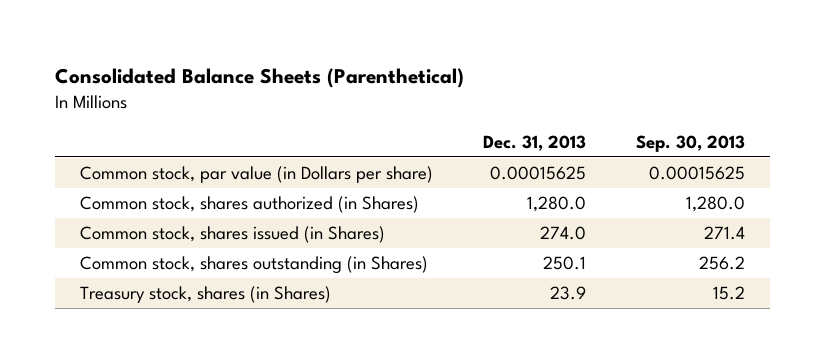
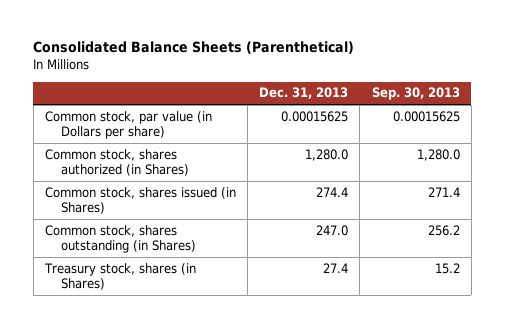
[539,226,586,241] 274.0 -> [316,186,349,197] 274.4
[542,256,586,271] 250.1 -> [316,224,349,236] 247.0
[549,286,586,301] 23.9 -> [323,262,349,273] 27.4

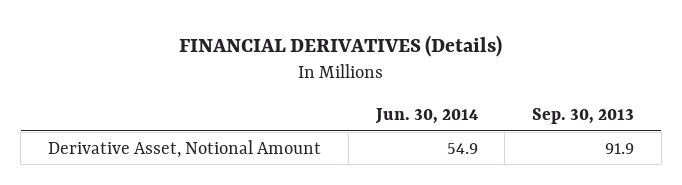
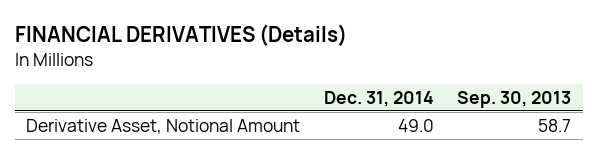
[374,108,478,125] Jun. 30, 2014 -> none
none -> [323,90,434,107] Dec. 31, 2014
[605,142,635,154] 91.9 -> [537,118,571,132] 58.7

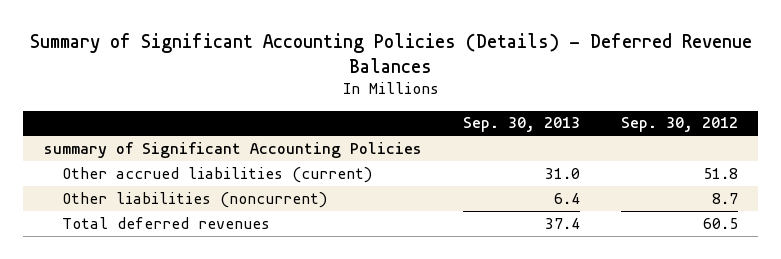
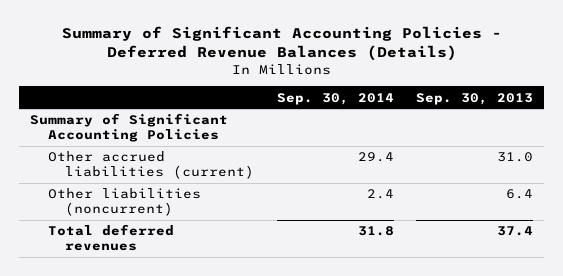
[29,32,752,73] Summary of Significant Accounting Policies (Details) - Deferred Revenue Balances -> [61,26,502,62] Summary of Significant Accounting Policies - Deferred Revenue Balances (Details)
[620,117,738,133] Sep. 30, 2012 -> none
none -> [276,92,394,105] Sep. 30, 2014
[43,141,422,158] summary of Significant Accounting Policies -> [30,113,229,143] Summary of Significant Accounting Policies

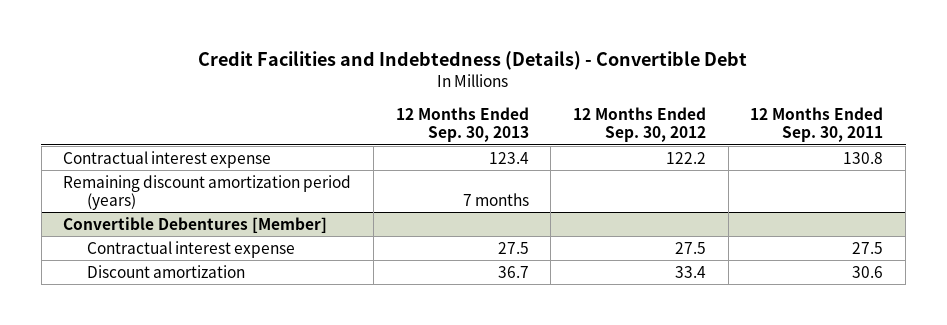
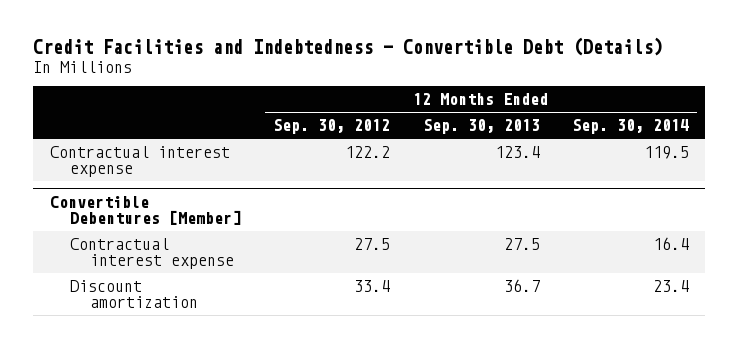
[198,50,748,70] Credit Facilities and Indebtedness (Details) - Convertible Debt -> [33,37,664,57] Credit Facilities and Indebtedness - Convertible Debt (Details)
[750,107,884,143] 12 Months Ended Sep. 30, 2011 -> none
none -> [572,119,690,135] Sep. 30, 2014
[63,174,352,210] Remaining discount amortization period (years) -> none

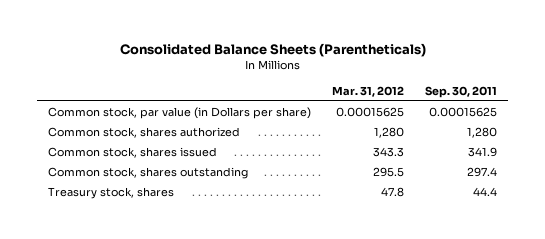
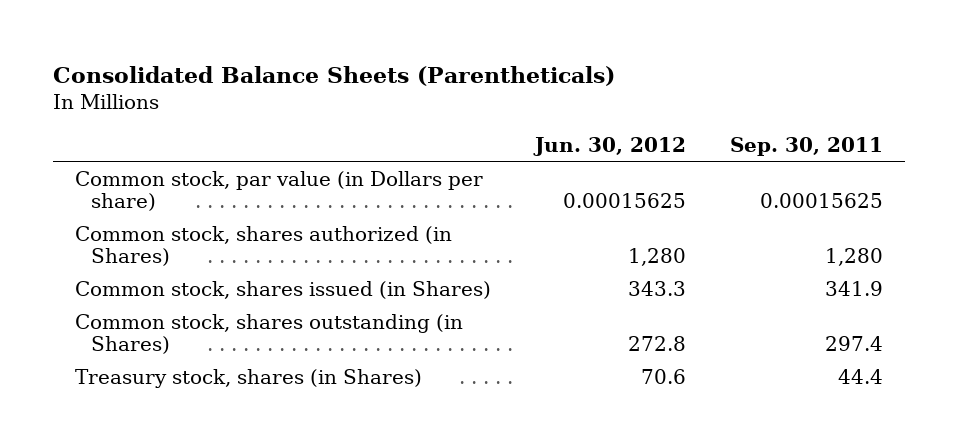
[332,85,405,97] Mar. 31, 2012 -> none
none -> [532,136,686,156] Jun. 30, 2012
[47,127,240,139] Common stock, shares authorized -> [74,225,452,267] Common stock, shares authorized (in Shares)
[47,147,217,159] Common stock, shares issued -> [74,280,491,299] Common stock, shares issued (in Shares)
[47,167,248,180] Common stock, shares outstanding -> [74,313,463,355] Common stock, shares outstanding (in Shares)
[47,187,174,200] Treasury stock, shares -> [74,368,422,388] Treasury stock, shares (in Shares)

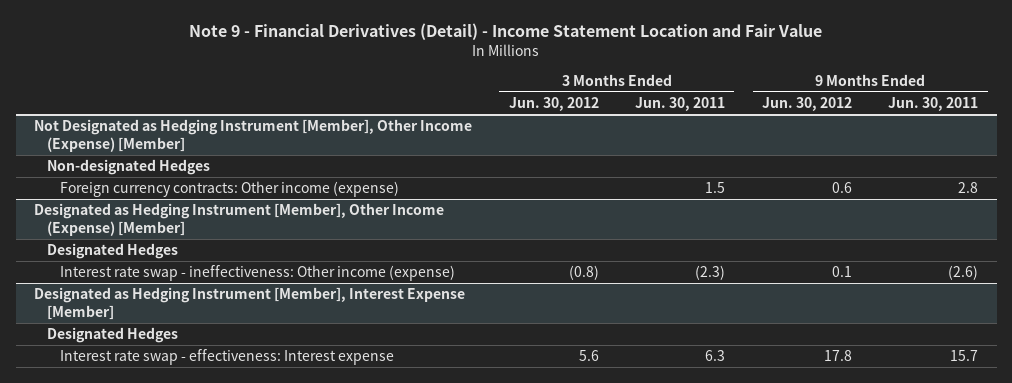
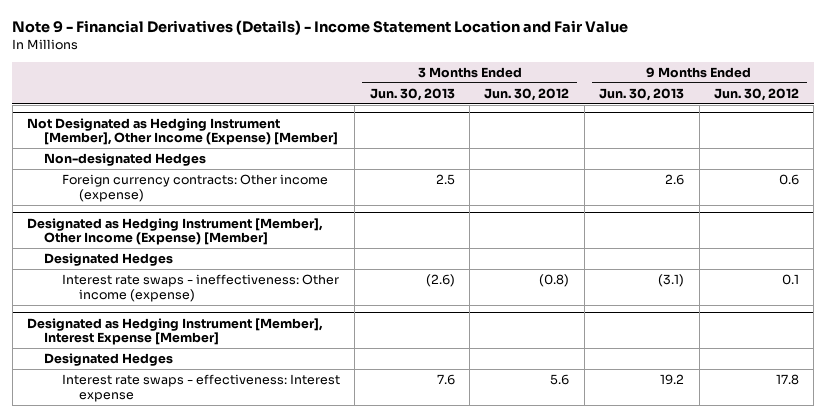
[189,23,823,41] Note 9 - Financial Derivatives (Detail) - Income Statement Location and Fair Value -> [12,19,629,35] Note 9 - Financial Derivatives (Details) - Income Statement Location and Fair Value
[635,97,726,112] Jun. 30, 2011 -> none
[888,97,979,112] Jun. 30, 2011 -> none
none -> [369,87,455,101] Jun. 30, 2013
none -> [599,87,685,101] Jun. 30, 2013
[59,265,455,282] Interest rate swap - ineffectiveness: Other income (expense) -> [61,274,339,302] Interest rate swaps - ineffectiveness: Other income (expense)
[59,349,394,366] Interest rate swap - effectiveness: Interest expense -> [61,374,340,402] Interest rate swaps - effectiveness: Interest expense

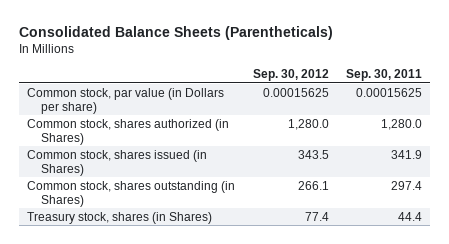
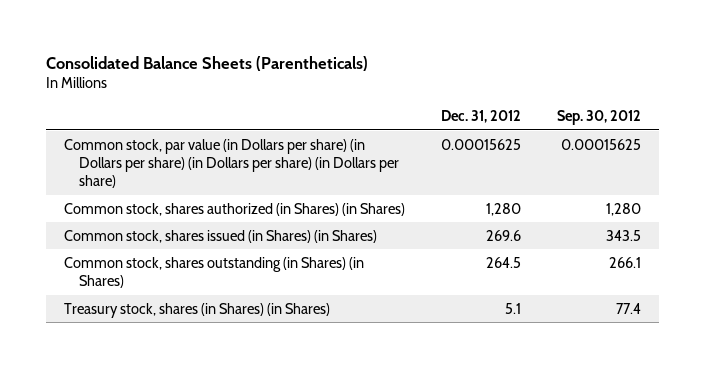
[345,69,422,82] Sep. 30, 2011 -> none
none -> [441,110,522,124] Dec. 31, 2012
[27,87,225,114] Common stock, par value (in Dollars per share) -> [64,138,399,189] Common stock, par value (in Dollars per share) (in Dollars per share) (in Dollars per share) (in Dollars per share)
[27,118,230,145] Common stock, shares authorized (in Shares) -> [64,202,406,216] Common stock, shares authorized (in Shares) (in Shares)
[287,118,329,130] 1,280.0 -> [606,202,642,216] 1,280
[27,149,208,176] Common stock, shares issued (in Shares) -> [64,229,378,243] Common stock, shares issued (in Shares) (in Shares)
[27,180,236,207] Common stock, shares outstanding (in Shares) -> [64,256,365,289] Common stock, shares outstanding (in Shares) (in Shares)
[27,211,213,224] Treasury stock, shares (in Shares) -> [64,302,331,318] Treasury stock, shares (in Shares) (in Shares)

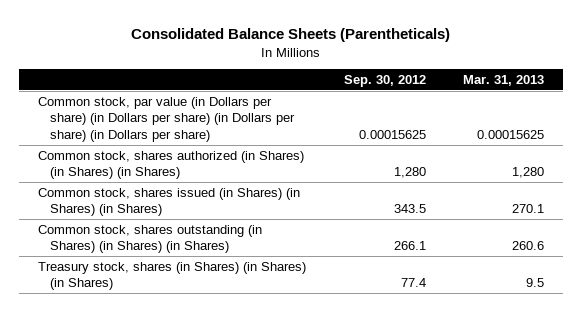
[441,110,522,124] Dec. 31, 2012 -> none
none -> [463,74,545,86] Mar. 31, 2013
[64,202,406,216] Common stock, shares authorized (in Shares) (in Shares) -> [38,150,305,180] Common stock, shares authorized (in Shares) (in Shares) (in Shares)
[64,229,378,243] Common stock, shares issued (in Shares) (in Shares) -> [38,187,301,217] Common stock, shares issued (in Shares) (in Shares) (in Shares)
[64,256,365,289] Common stock, shares outstanding (in Shares) (in Shares) -> [38,224,263,254] Common stock, shares outstanding (in Shares) (in Shares) (in Shares)
[64,302,331,318] Treasury stock, shares (in Shares) (in Shares) -> [38,261,307,291] Treasury stock, shares (in Shares) (in Shares) (in Shares)

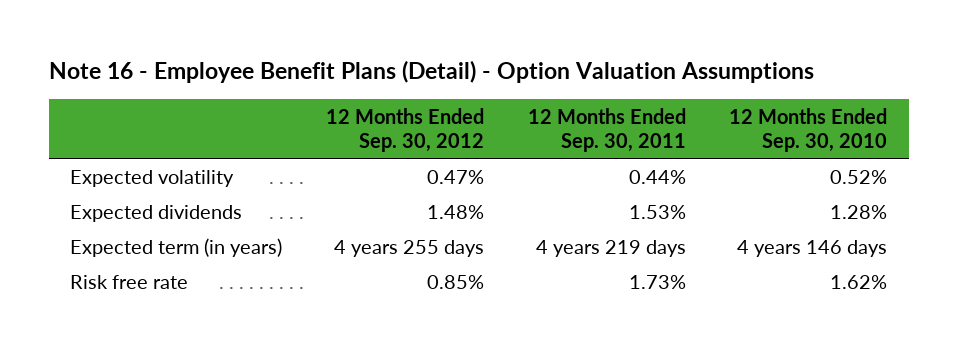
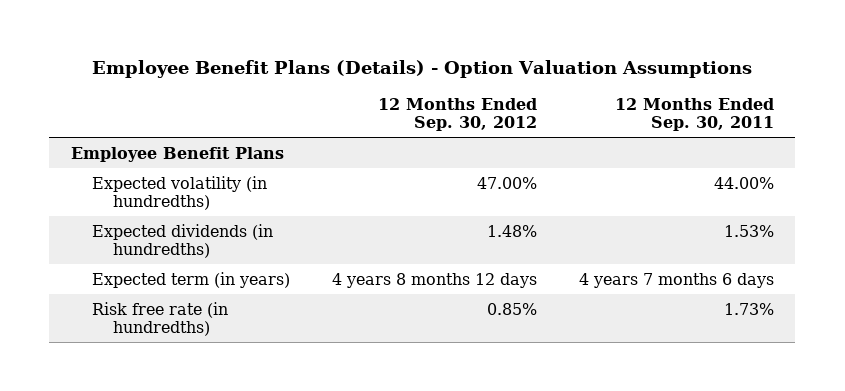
[48,60,814,84] Note 16 - Employee Benefit Plans (Detail) - Option Valuation Assumptions -> [92,59,753,78] Employee Benefit Plans (Details) - Option Valuation Assumptions
[729,107,888,152] 12 Months Ended Sep. 30, 2010 -> none
none -> [70,146,284,162] Employee Benefit Plans
[70,169,235,187] Expected volatility -> [91,175,267,210] Expected volatility (in hundredths)
[427,169,485,184] 0.47% -> [476,176,537,189] 47.00%
[628,169,686,184] 0.44% -> [714,176,775,189] 44.00%
[70,204,243,222] Expected dividends -> [91,223,273,258] Expected dividends (in hundredths)
[334,239,485,257] 4 years 255 days -> [331,272,537,288] 4 years 8 months 12 days
[535,239,686,257] 4 years 219 days -> [579,272,775,288] 4 years 7 months 6 days
[70,274,189,289] Risk free rate -> [91,301,228,336] Risk free rate (in hundredths)

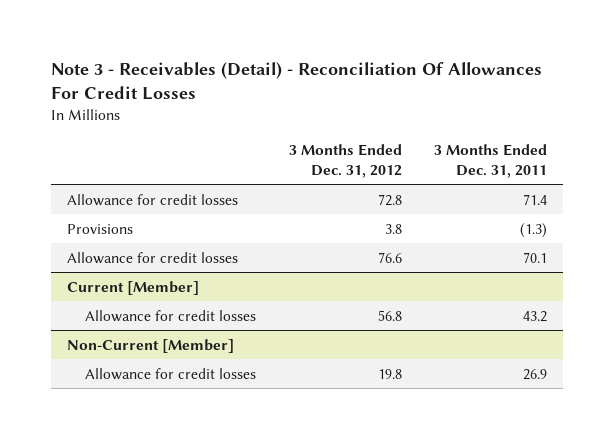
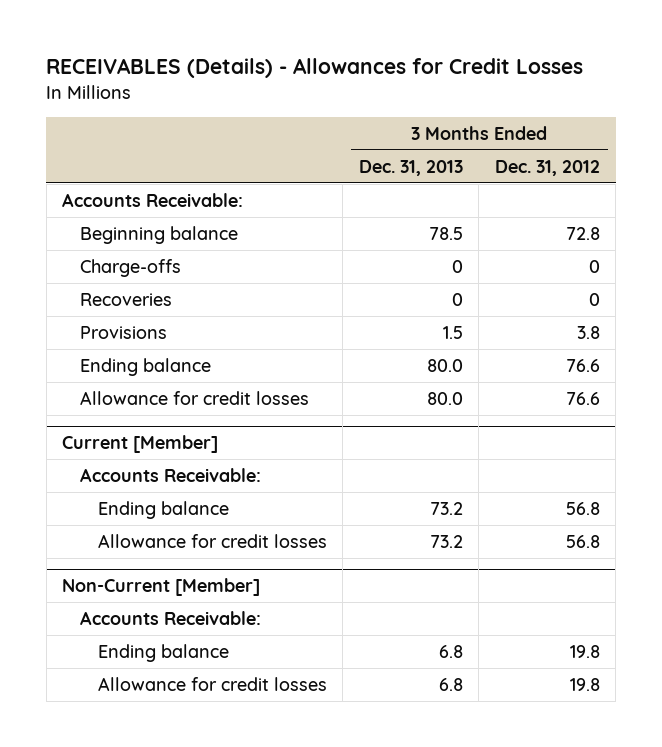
[51,62,543,101] Note 3 - Receivables (Detail) - Reconciliation Of Allowances For Credit Losses -> [46,58,584,79] RECEIVABLES (Details) - Allowances for Credit Losses
[434,144,548,178] 3 Months Ended Dec. 31, 2011 -> none
none -> [358,159,463,176] Dec. 31, 2013
none -> [62,192,244,207] Accounts Receivable:
[67,193,239,206] Allowance for credit losses -> [79,225,238,244] Beginning balance
none -> [79,258,181,277] Charge-offs
none -> [79,292,172,306] Recoveries
none -> [79,357,211,376] Ending balance
none -> [79,467,261,482] Accounts Receivable:
none -> [97,500,229,519] Ending balance
none -> [79,610,261,625] Accounts Receivable:
none -> [97,643,229,662] Ending balance

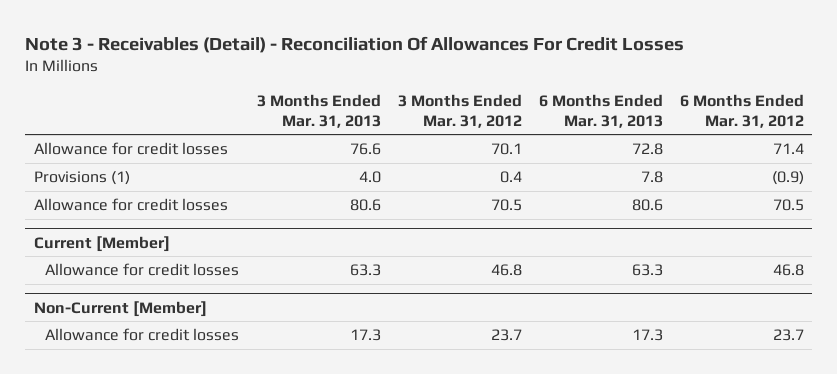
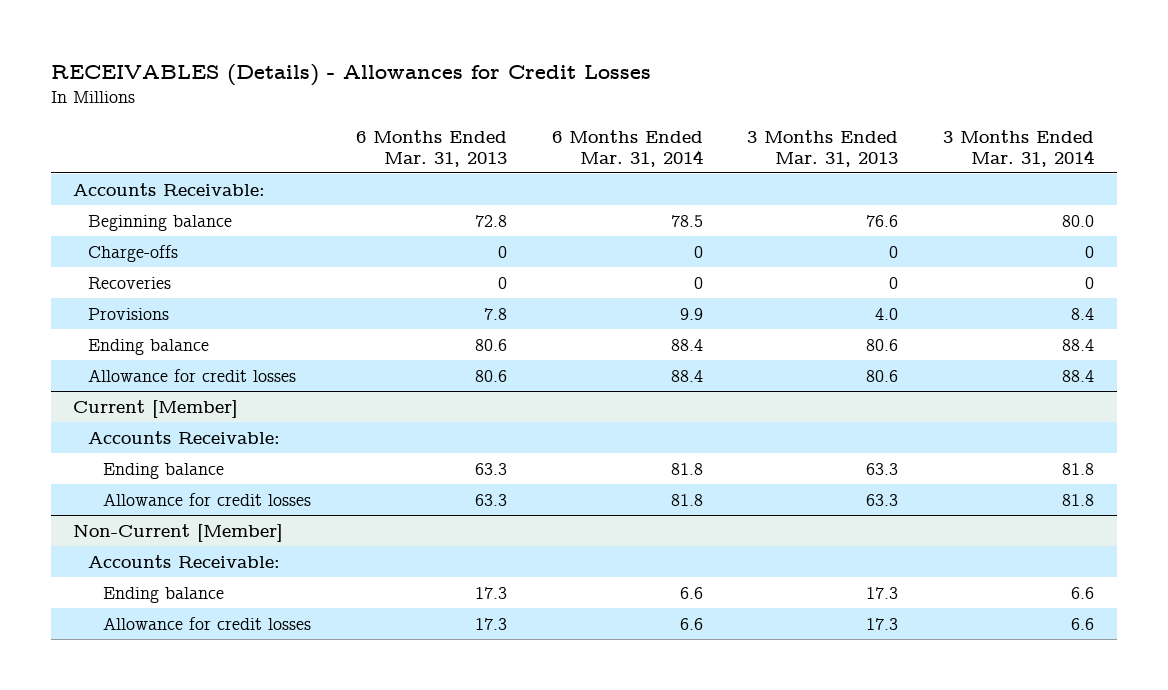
[25,35,685,53] Note 3 - Receivables (Detail) - Reconciliation Of Allowances For Credit Losses -> [50,63,651,86] RECEIVABLES (Details) - Allowances for Credit Losses
[397,94,522,128] 3 Months Ended Mar. 31, 2012 -> none
[679,94,804,128] 6 Months Ended Mar. 31, 2012 -> none
none -> [551,130,703,167] 6 Months Ended Mar. 31, 2014
none -> [943,130,1095,167] 3 Months Ended Mar. 31, 2014
none -> [73,182,266,196] Accounts Receivable:
[33,142,228,156] Allowance for credit losses -> [88,214,233,231] Beginning balance
none -> [88,244,179,262] Charge-offs
none -> [88,276,172,289] Recoveries
[33,171,130,186] Provisions (1) -> [88,307,170,320] Provisions
none -> [88,338,210,355] Ending balance
none -> [88,430,281,444] Accounts Receivable:
none -> [103,462,225,479] Ending balance
none -> [88,554,281,568] Accounts Receivable:
none -> [103,586,225,603] Ending balance

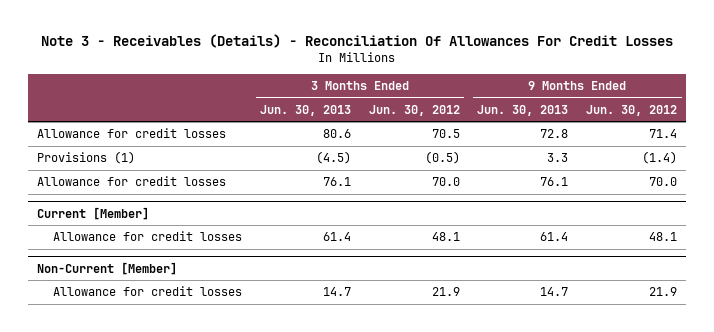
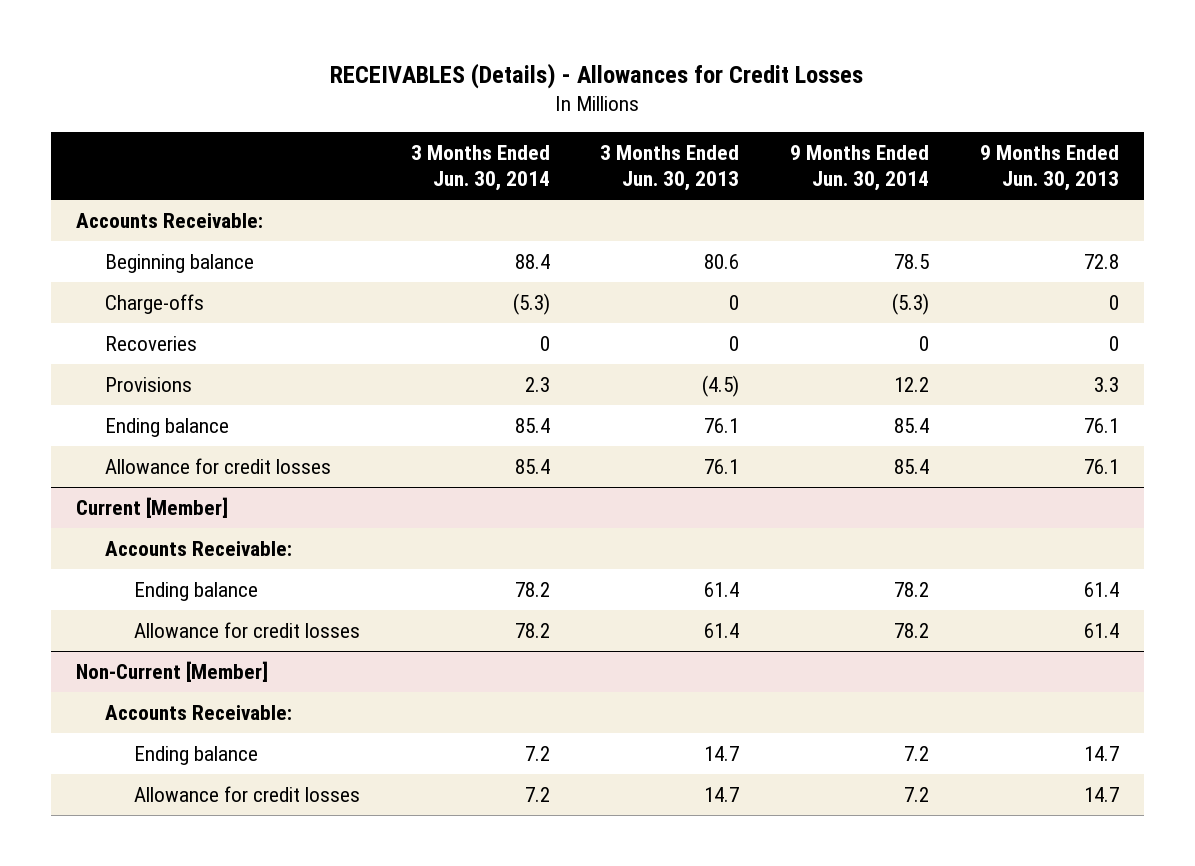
[40,34,673,49] Note 3 - Receivables (Details) - Reconciliation Of Allowances For Credit Losses -> [330,63,864,90] RECEIVABLES (Details) - Allowances for Credit Losses
[368,104,460,116] Jun. 30, 2012 -> none
[586,104,678,116] Jun. 30, 2012 -> none
none -> [410,144,550,192] 3 Months Ended Jun. 30, 2014
none -> [790,144,930,192] 9 Months Ended Jun. 30, 2014
none -> [76,212,264,228] Accounts Receivable:
[36,128,226,139] Allowance for credit losses -> [105,253,255,273] Beginning balance
none -> [105,293,205,314] Charge-offs
none -> [105,335,198,351] Recoveries
[36,151,135,165] Provisions (1) -> [105,376,193,392] Provisions
none -> [105,417,230,437] Ending balance
none -> [105,540,293,556] Accounts Receivable:
none -> [134,581,259,601] Ending balance
none -> [105,704,293,720] Accounts Receivable:
none -> [134,745,259,765] Ending balance

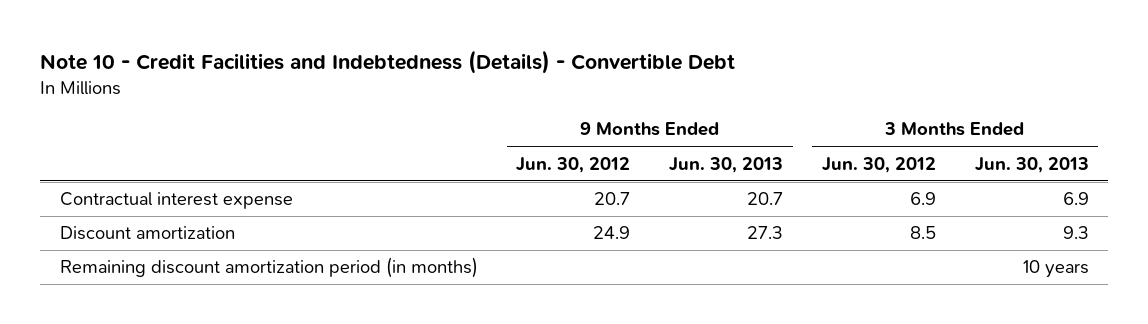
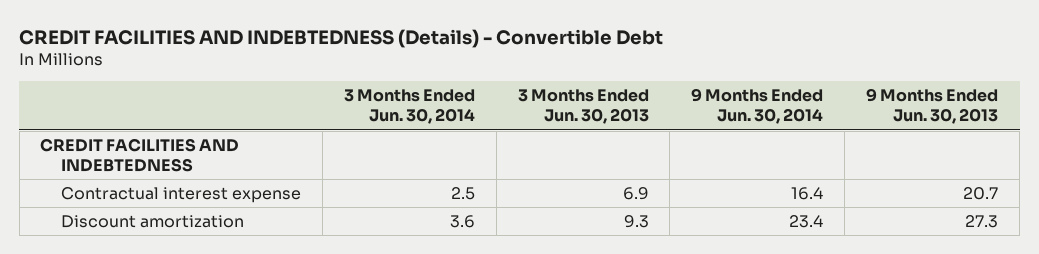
[40,49,736,74] Note 10 - Credit Facilities and Indebtedness (Details) - Convertible Debt -> [19,28,664,48] CREDIT FACILITIES AND INDEBTEDNESS (Details) - Convertible Debt
[516,156,631,173] Jun. 30, 2012 -> none
[821,156,936,173] Jun. 30, 2012 -> none
none -> [343,89,475,125] 3 Months Ended Jun. 30, 2014
none -> [691,88,824,125] 9 Months Ended Jun. 30, 2014
none -> [40,137,240,173] CREDIT FACILITIES AND INDEBTEDNESS
[59,257,478,279] Remaining discount amortization period (in months) -> none

